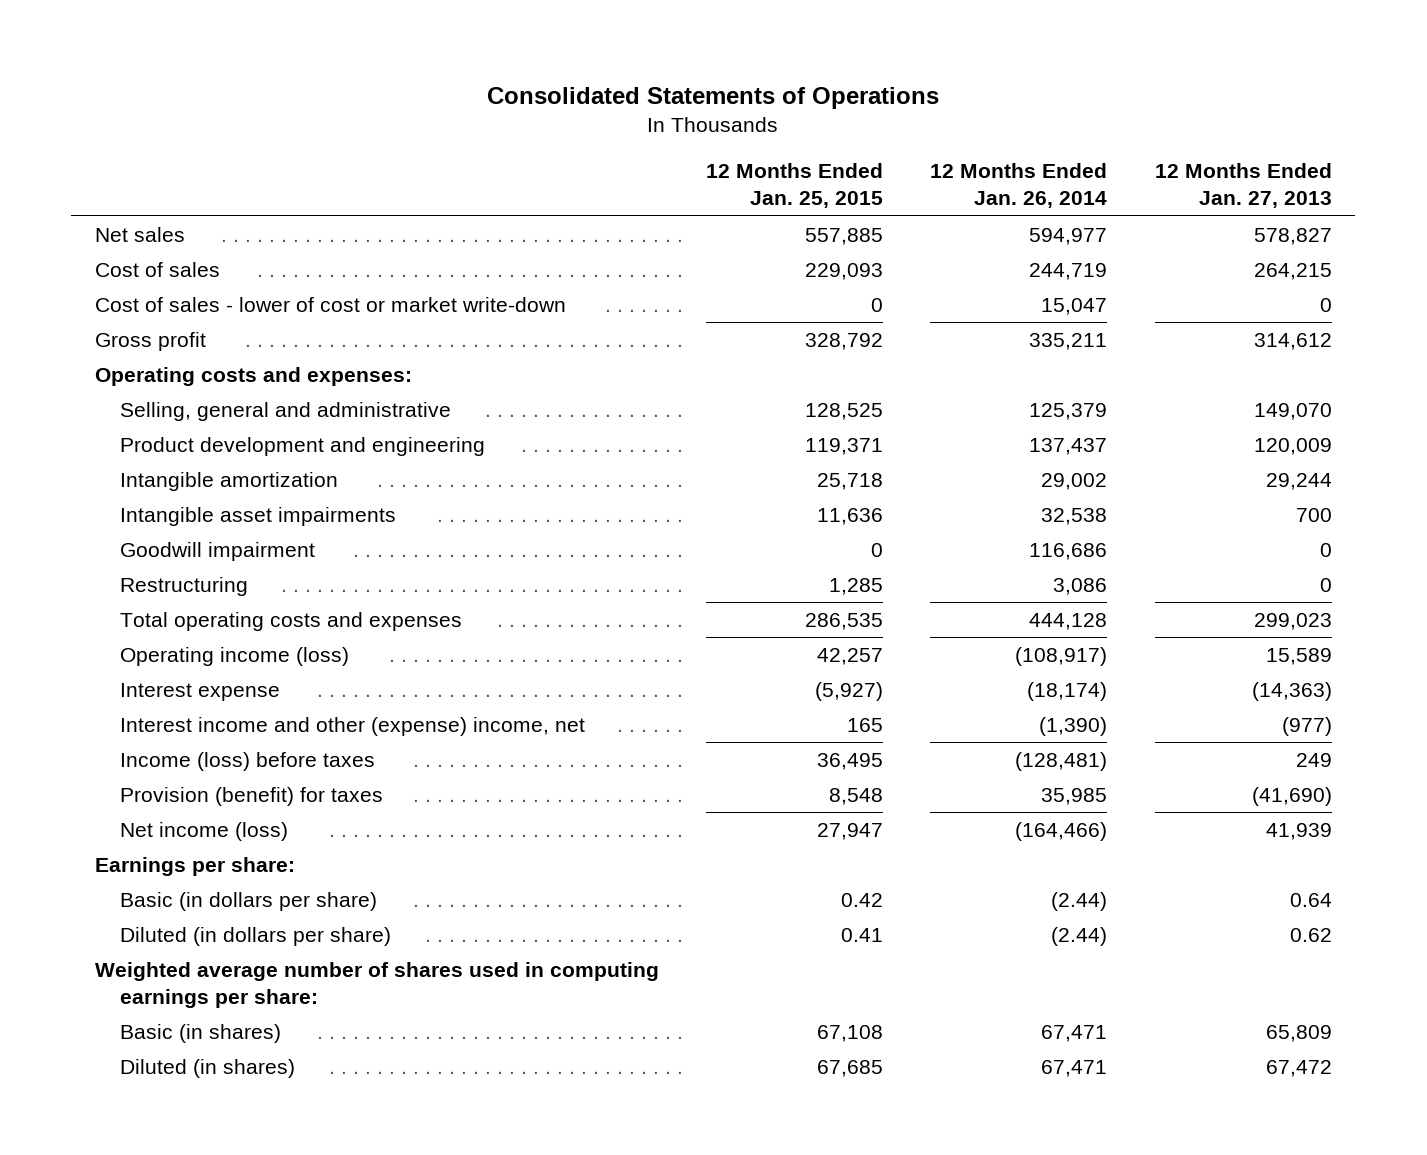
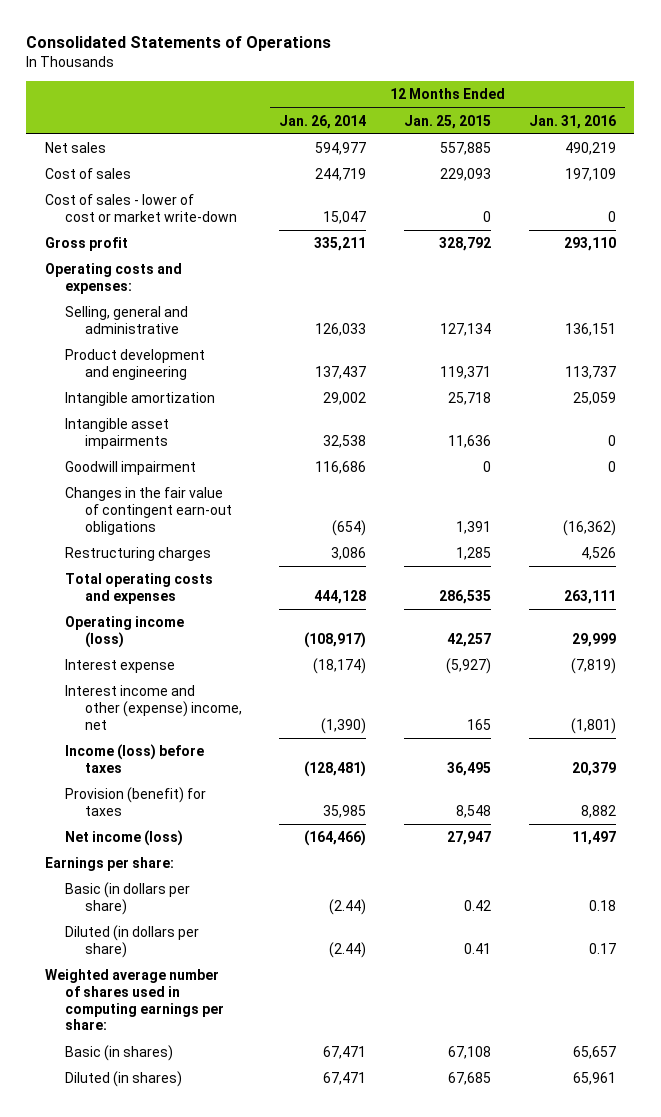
[1154,163,1332,209] 12 Months Ended Jan. 27, 2013 -> none
none -> [528,114,616,129] Jan. 31, 2016
[805,402,884,420] 128,525 -> [440,322,492,336] 127,134
[1029,402,1108,420] 125,379 -> [315,322,367,336] 126,033
none -> [64,487,232,535] Changes in the fair value of contingent earn-out obligations
[120,576,249,596] Restructuring -> [64,547,211,562] Restructuring charges

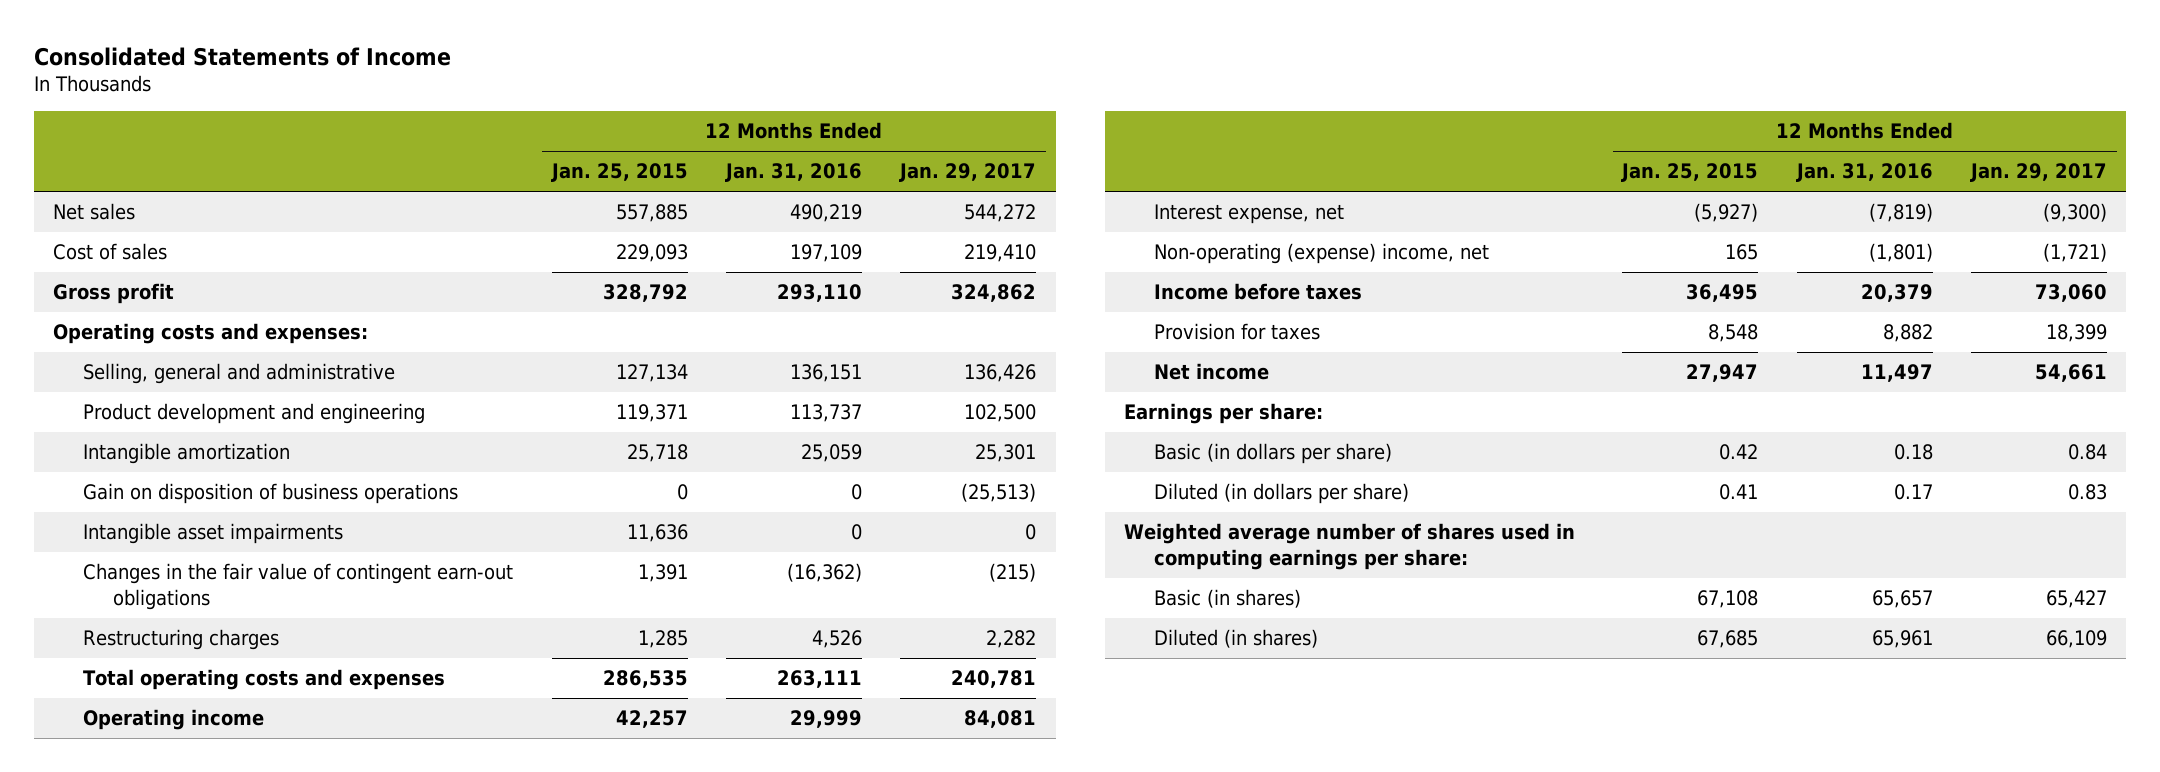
[26,36,332,52] Consolidated Statements of Operations -> [34,46,452,66] Consolidated Statements of Income
[279,114,367,129] Jan. 26, 2014 -> none
none -> [899,163,1037,183] Jan. 29, 2017
[45,194,237,222] Cost of sales - lower of cost or market write-down -> none
none -> [83,483,459,505] Gain on disposition of business operations
[64,461,196,476] Goodwill impairment -> none
[64,616,184,648] Operating income (loss) -> [83,709,265,731] Operating income
[64,659,175,674] Interest expense -> [1153,204,1344,225] Interest expense, net
[64,685,242,730] Interest income and other (expense) income, net -> [1153,243,1489,265] Non-operating (expense) income, net
[64,744,204,773] Income (loss) before taxes -> [1153,283,1362,301] Income before taxes
[64,787,206,816] Provision (benefit) for taxes -> [1153,323,1320,341] Provision for taxes
[64,830,183,847] Net income (loss) -> [1153,363,1269,381] Net income

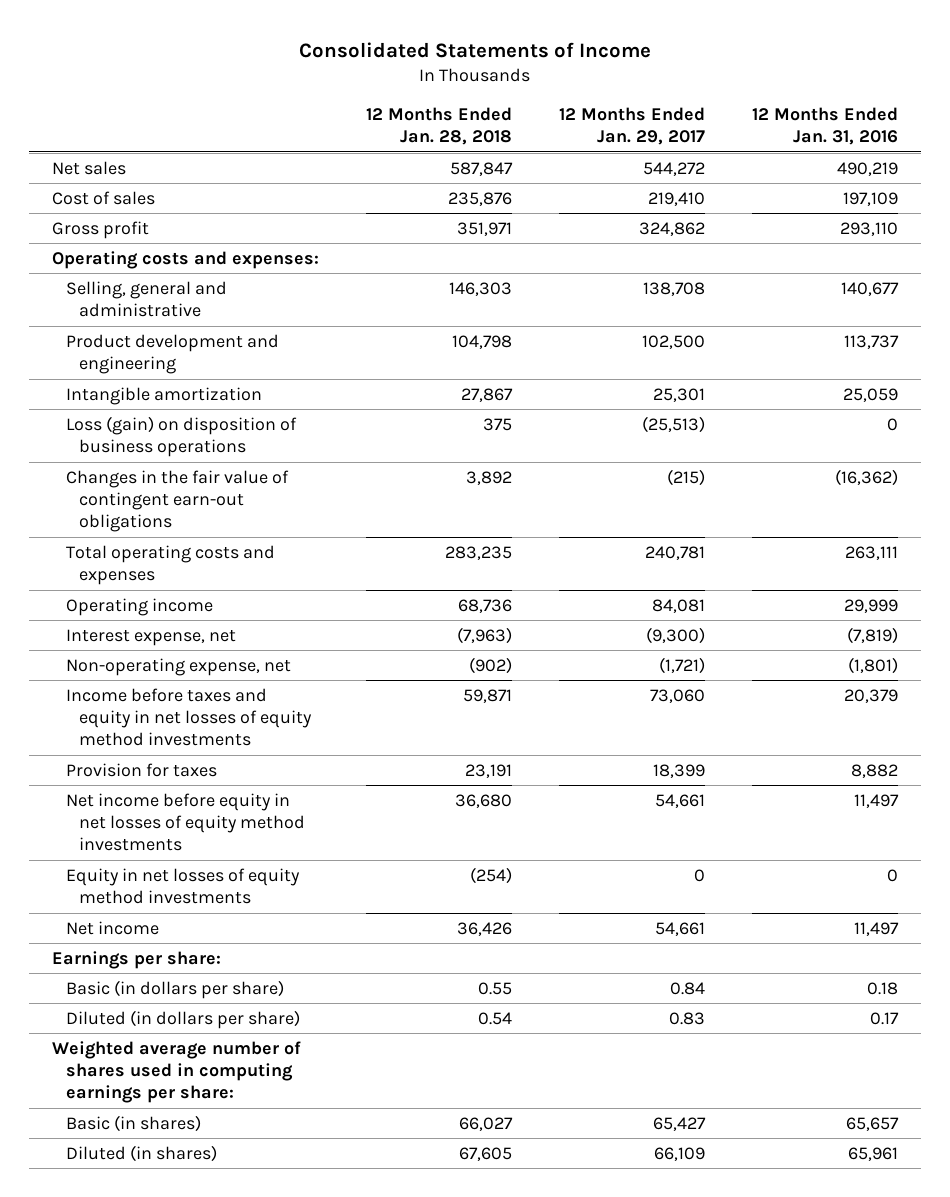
[550,163,688,183] Jan. 25, 2015 -> none
none -> [365,106,512,146] 12 Months Ended Jan. 28, 2018
[789,364,862,383] 136,151 -> [840,281,899,296] 140,677
[964,364,1037,383] 136,426 -> [642,281,705,296] 138,708
[83,523,344,545] Intangible asset impairments -> none
[83,483,459,505] Gain on disposition of business operations -> [65,415,297,458] Loss (gain) on disposition of business operations
[83,629,280,651] Restructuring charges -> none
[1153,243,1489,265] Non-operating (expense) income, net -> [65,657,291,676] Non-operating expense, net
[1153,283,1362,301] Income before taxes -> [65,687,313,747] Income before taxes and equity in net losses of equity method investments
none -> [65,792,306,852] Net income before equity in net losses of equity method investments
none -> [65,867,300,905] Equity in net losses of equity method investments

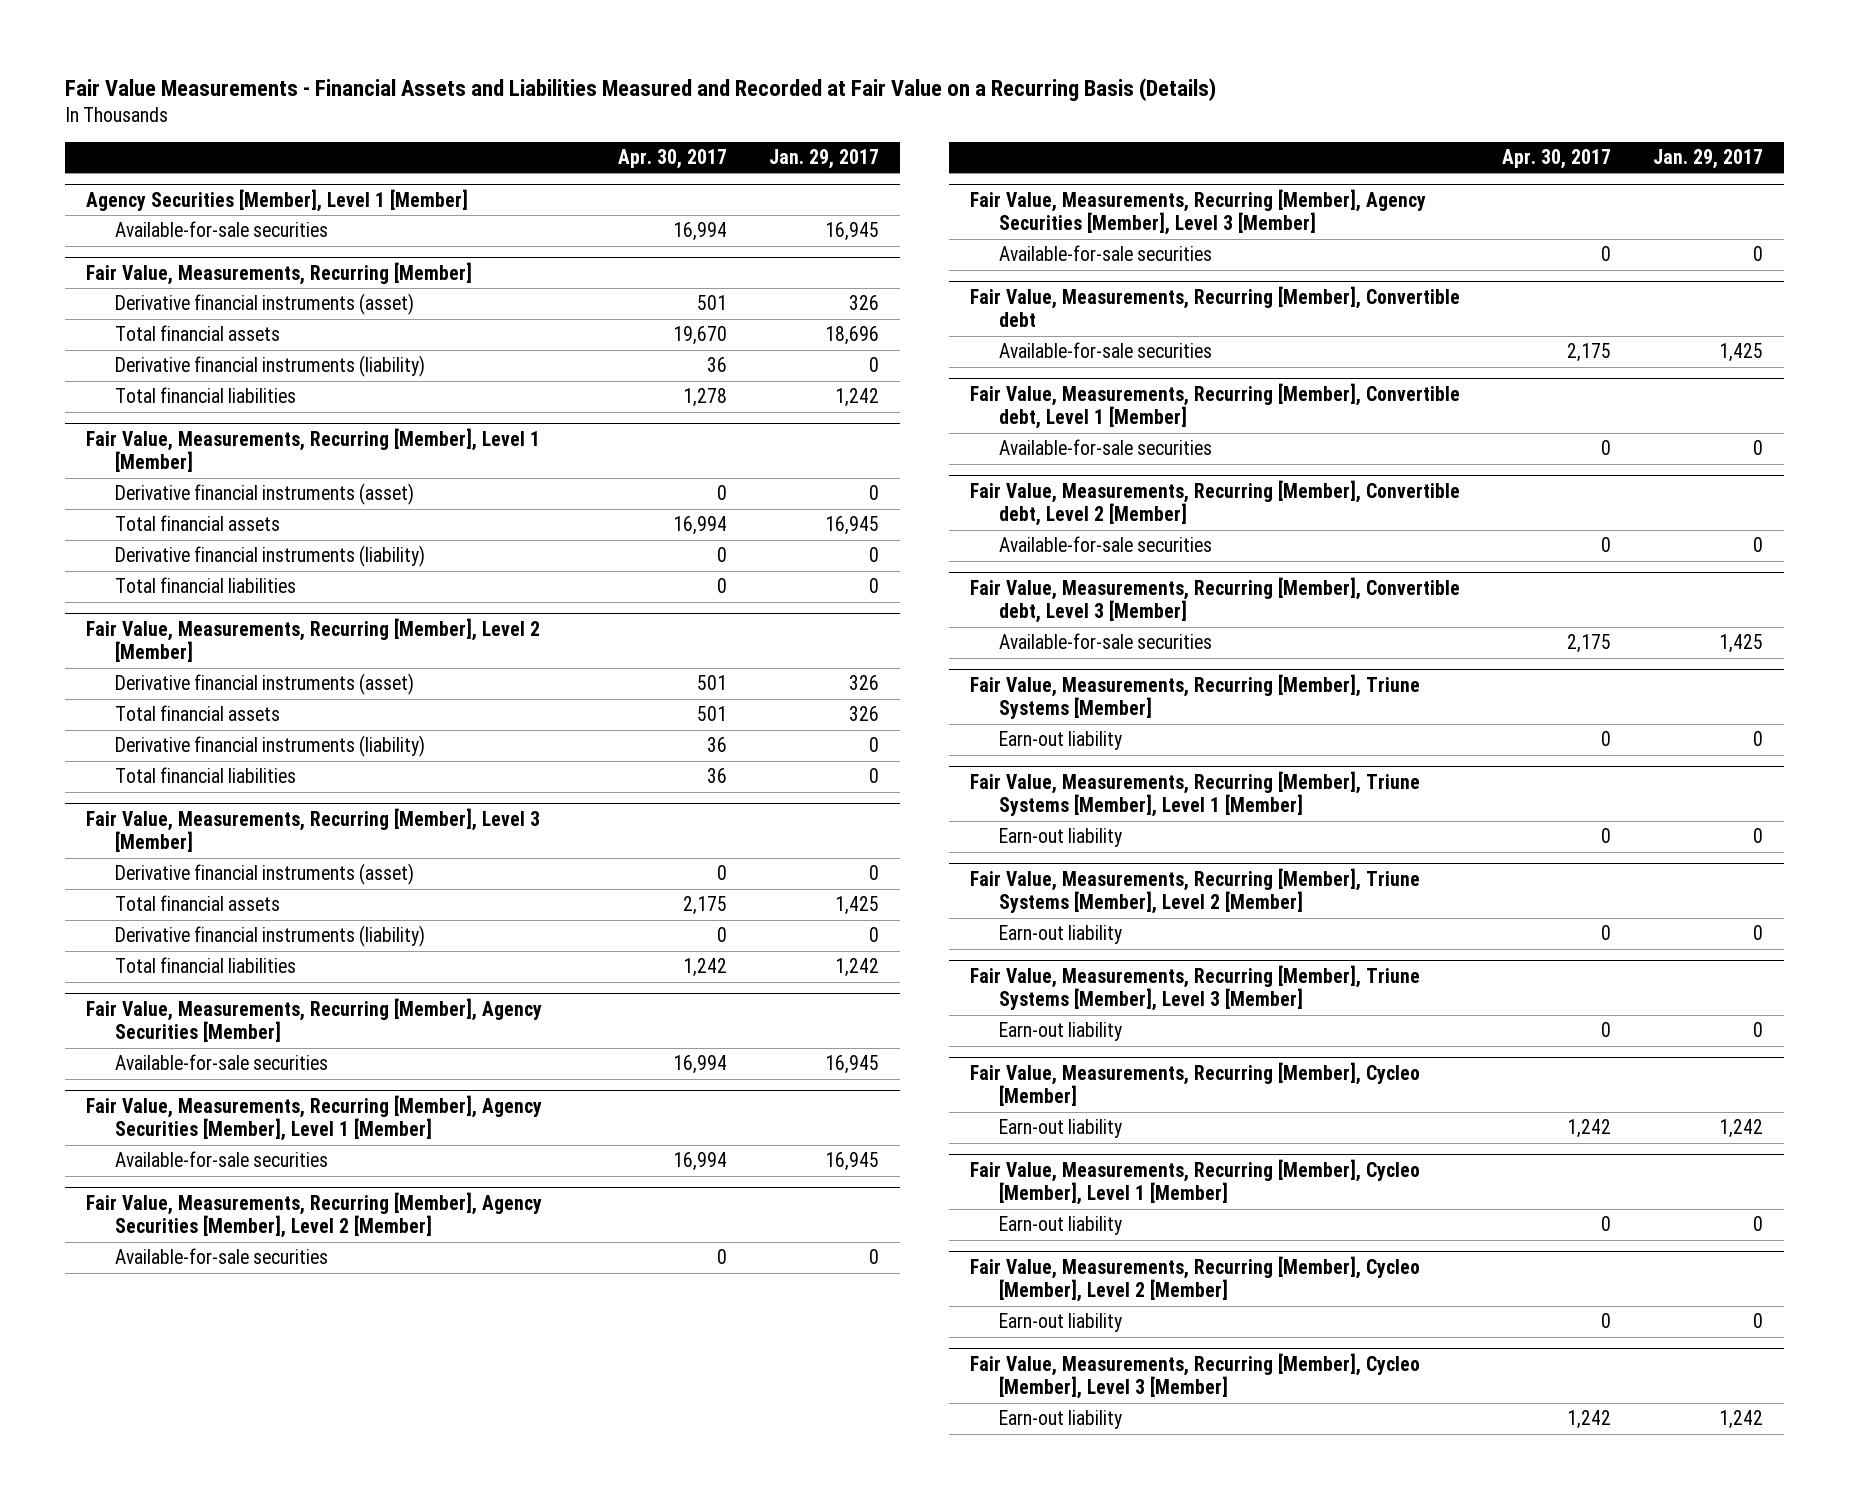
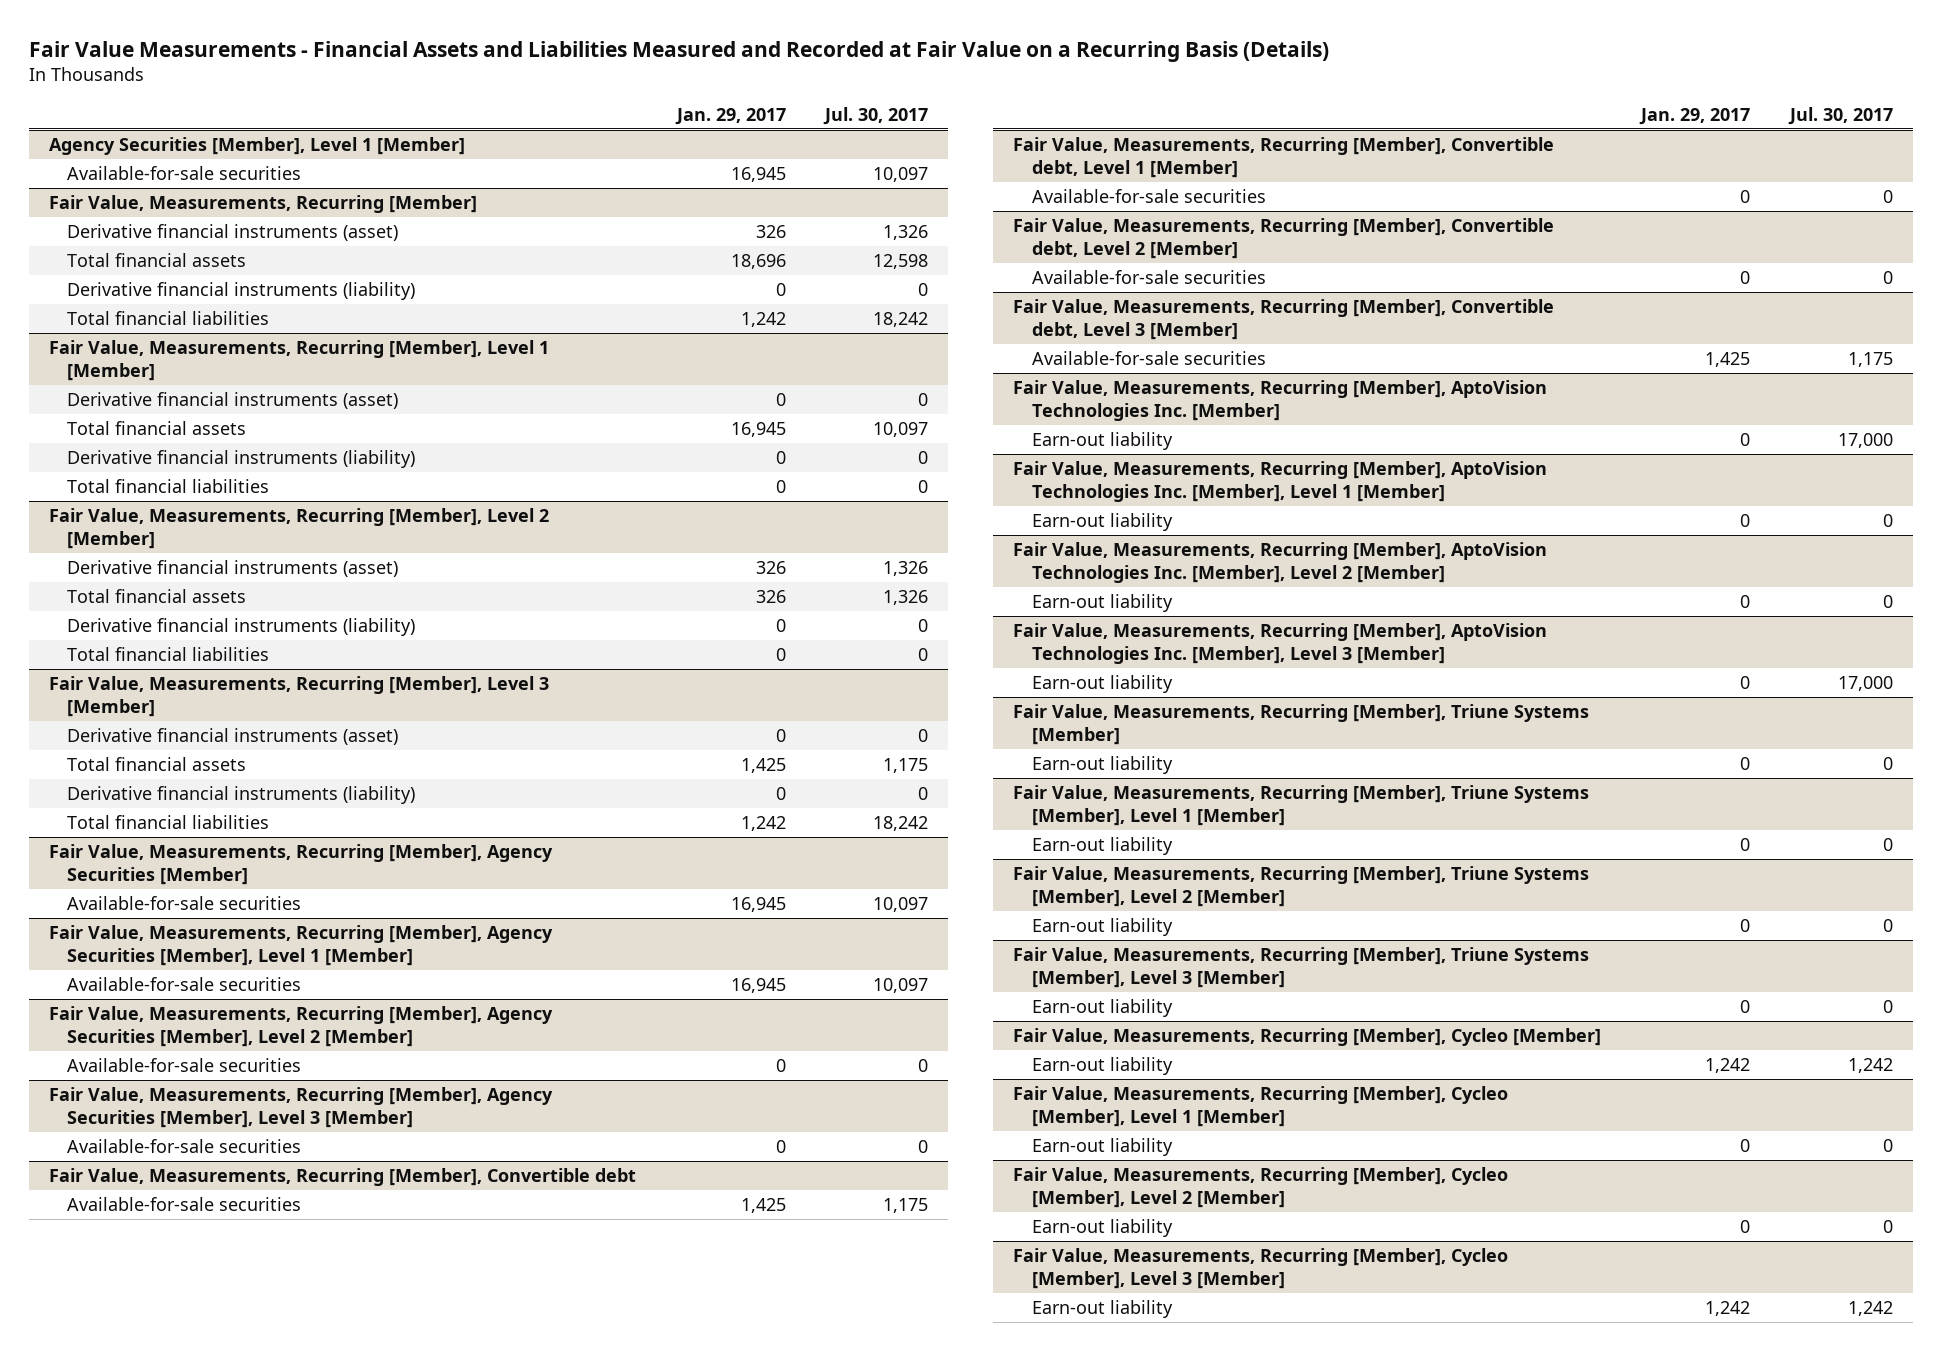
[618,149,728,170] Apr. 30, 2017 -> none
none -> [823,106,929,125] Jul. 30, 2017
none -> [1013,380,1548,422] Fair Value, Measurements, Recurring [Member], AptoVision Technologies Inc. [Member]
none -> [1031,432,1173,451] Earn-out liability
none -> [1013,461,1548,503] Fair Value, Measurements, Recurring [Member], AptoVision Technologies Inc. [Member], Level 1 [Member]
none -> [1031,513,1173,532] Earn-out liability
none -> [1013,542,1548,584] Fair Value, Measurements, Recurring [Member], AptoVision Technologies Inc. [Member], Level 2 [Member]
none -> [1031,594,1173,613] Earn-out liability
none -> [1013,623,1548,665] Fair Value, Measurements, Recurring [Member], AptoVision Technologies Inc. [Member], Level 3 [Member]
none -> [1031,675,1173,694] Earn-out liability

